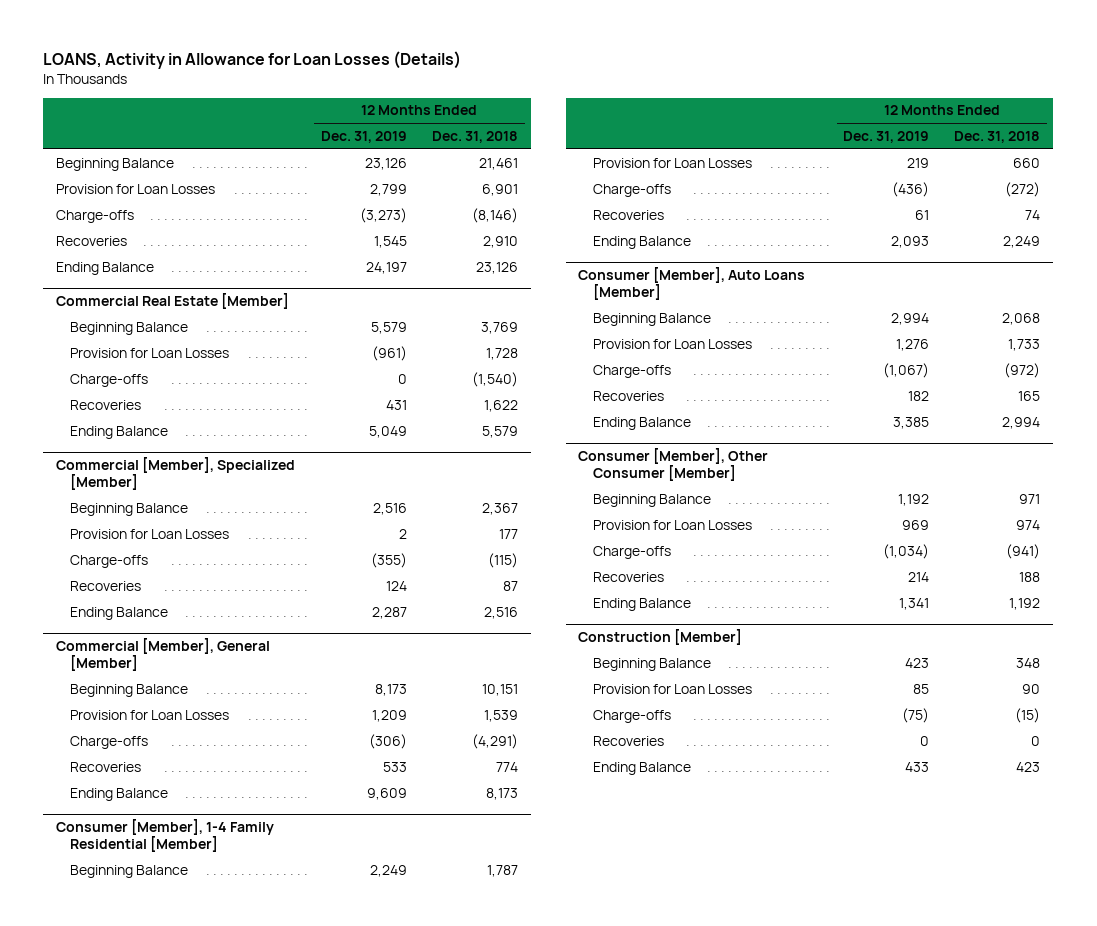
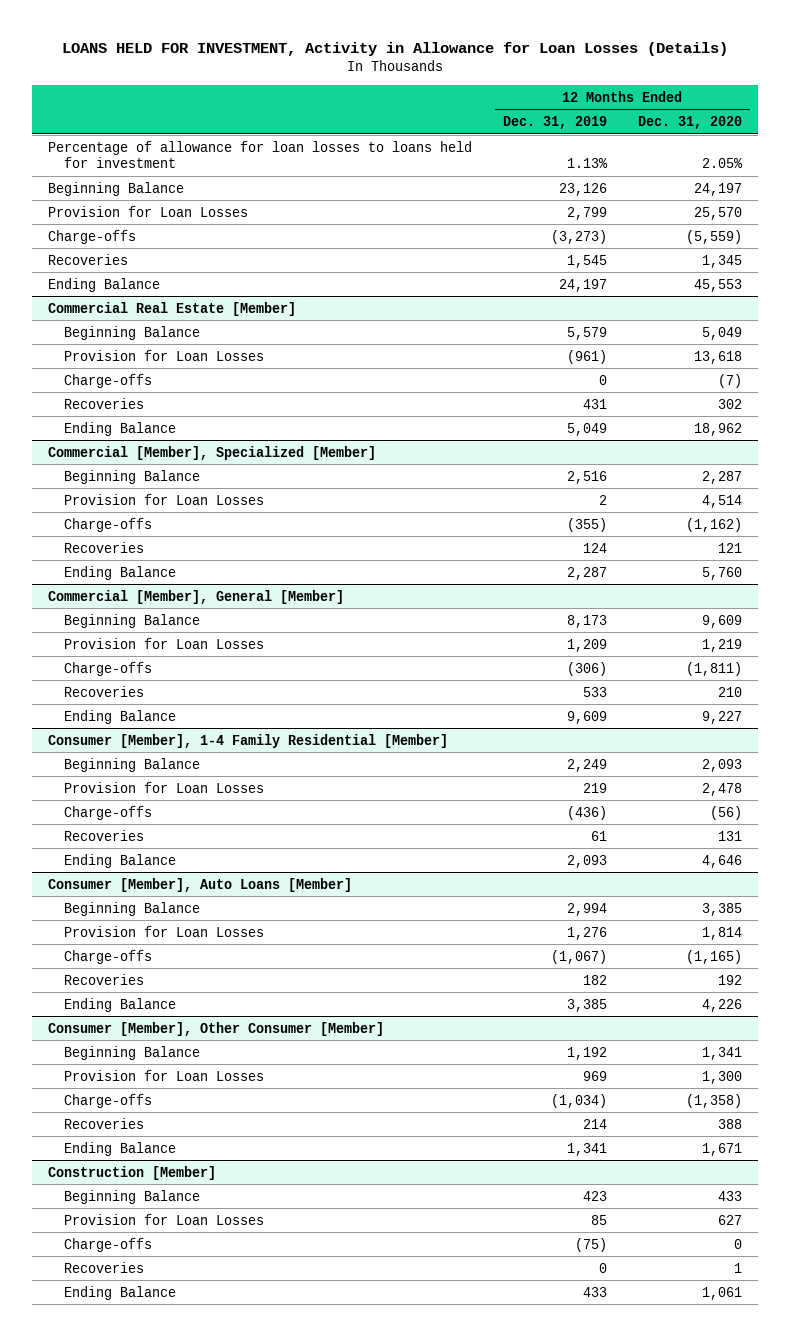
[43,50,462,69] LOANS, Activity in Allowance for Loan Losses (Details) -> [61,41,728,56] LOANS HELD FOR INVESTMENT, Activity in Allowance for Loan Losses (Details)
[432,131,519,144] Dec. 31, 2018 -> none
none -> [638,116,743,130] Dec. 31, 2020
none -> [47,140,472,169] Percentage of allowance for loan losses to loans held for investment

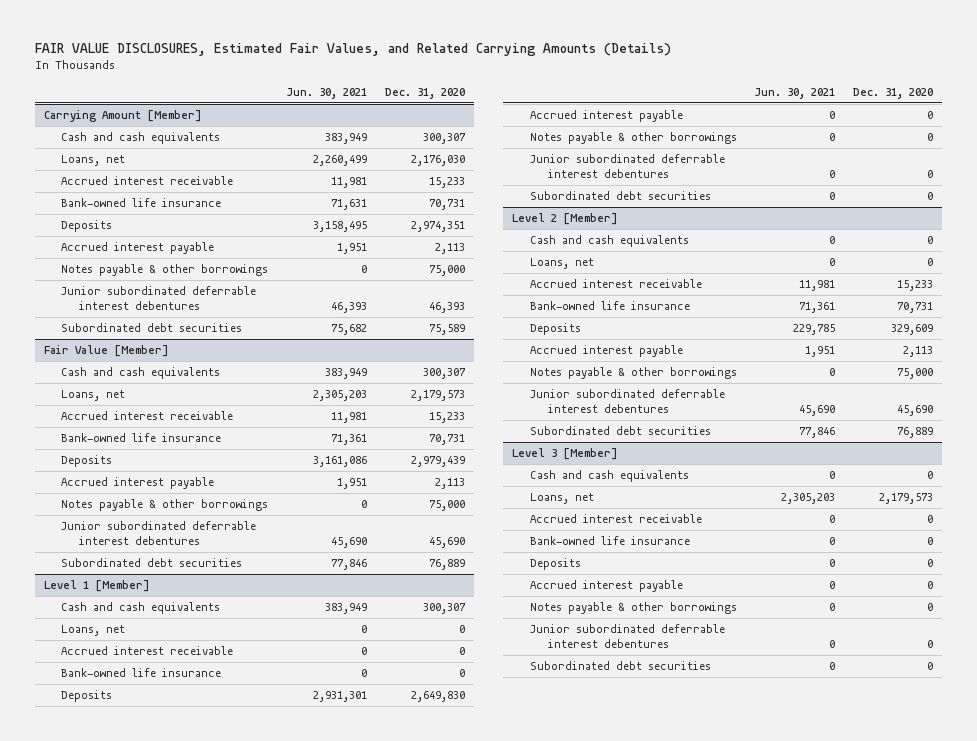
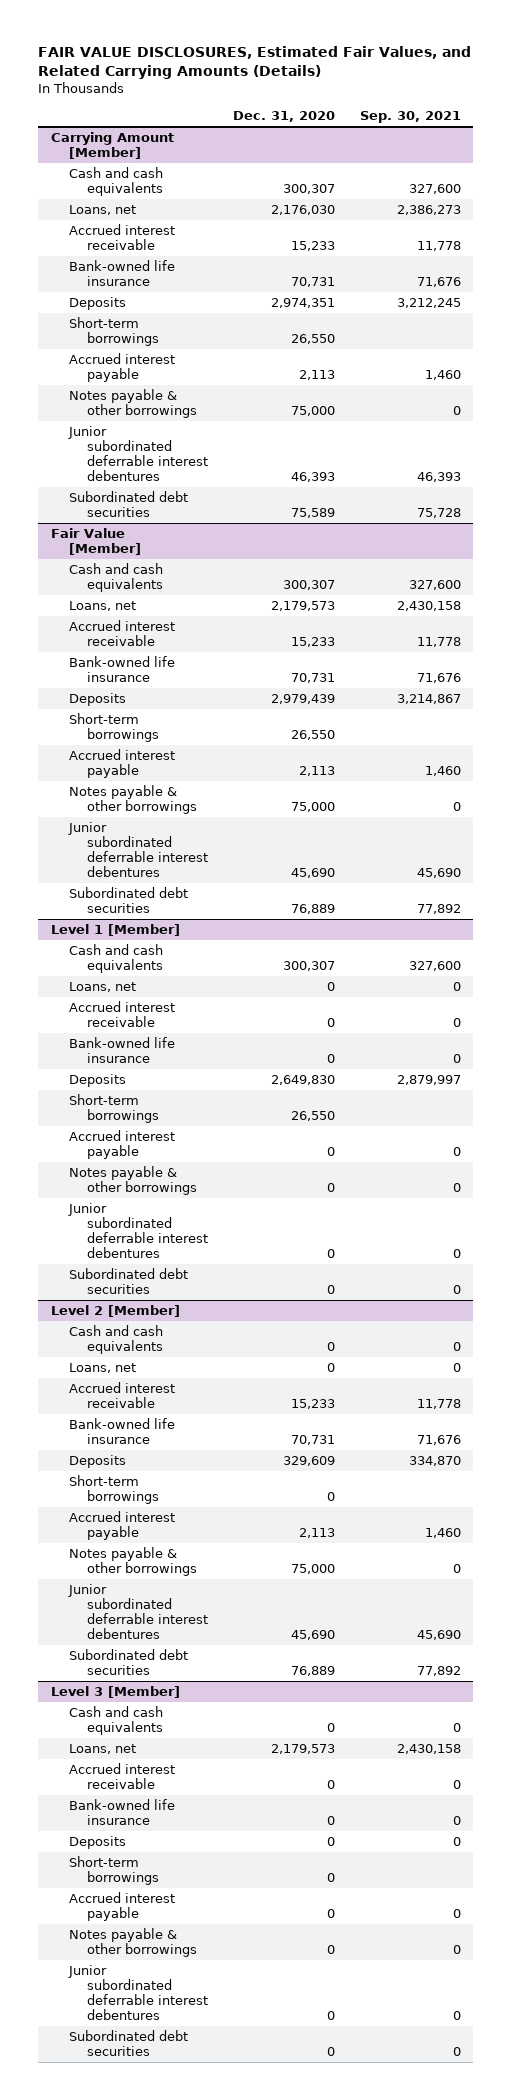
[286,87,368,99] Jun. 30, 2021 -> none
none -> [359,111,461,124] Sep. 30, 2021
none -> [68,317,159,346] Short-term borrowings
none -> [68,713,159,742] Short-term borrowings
none -> [68,1094,159,1123] Short-term borrowings
none -> [68,1475,159,1504] Short-term borrowings
none -> [68,1856,159,1885] Short-term borrowings

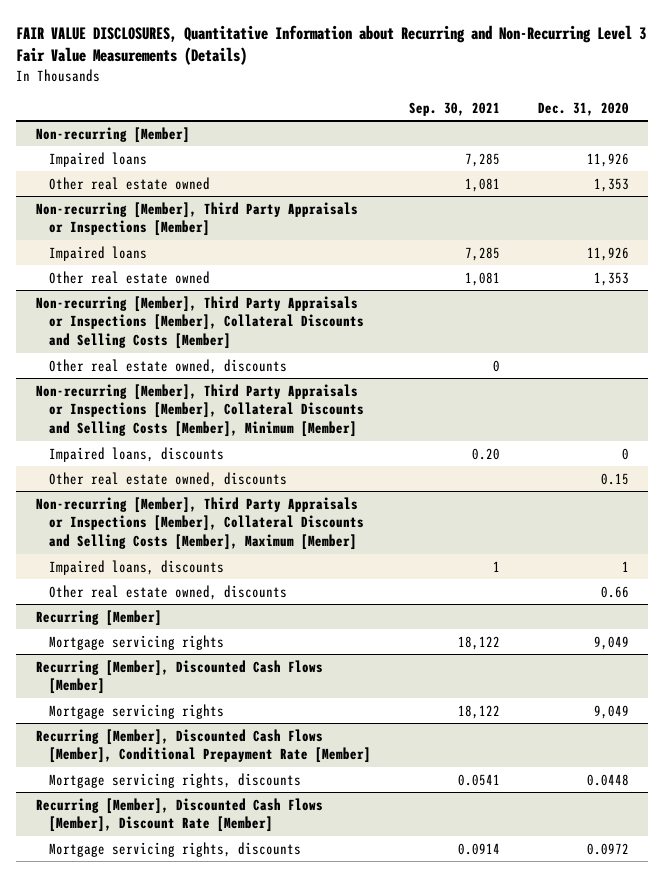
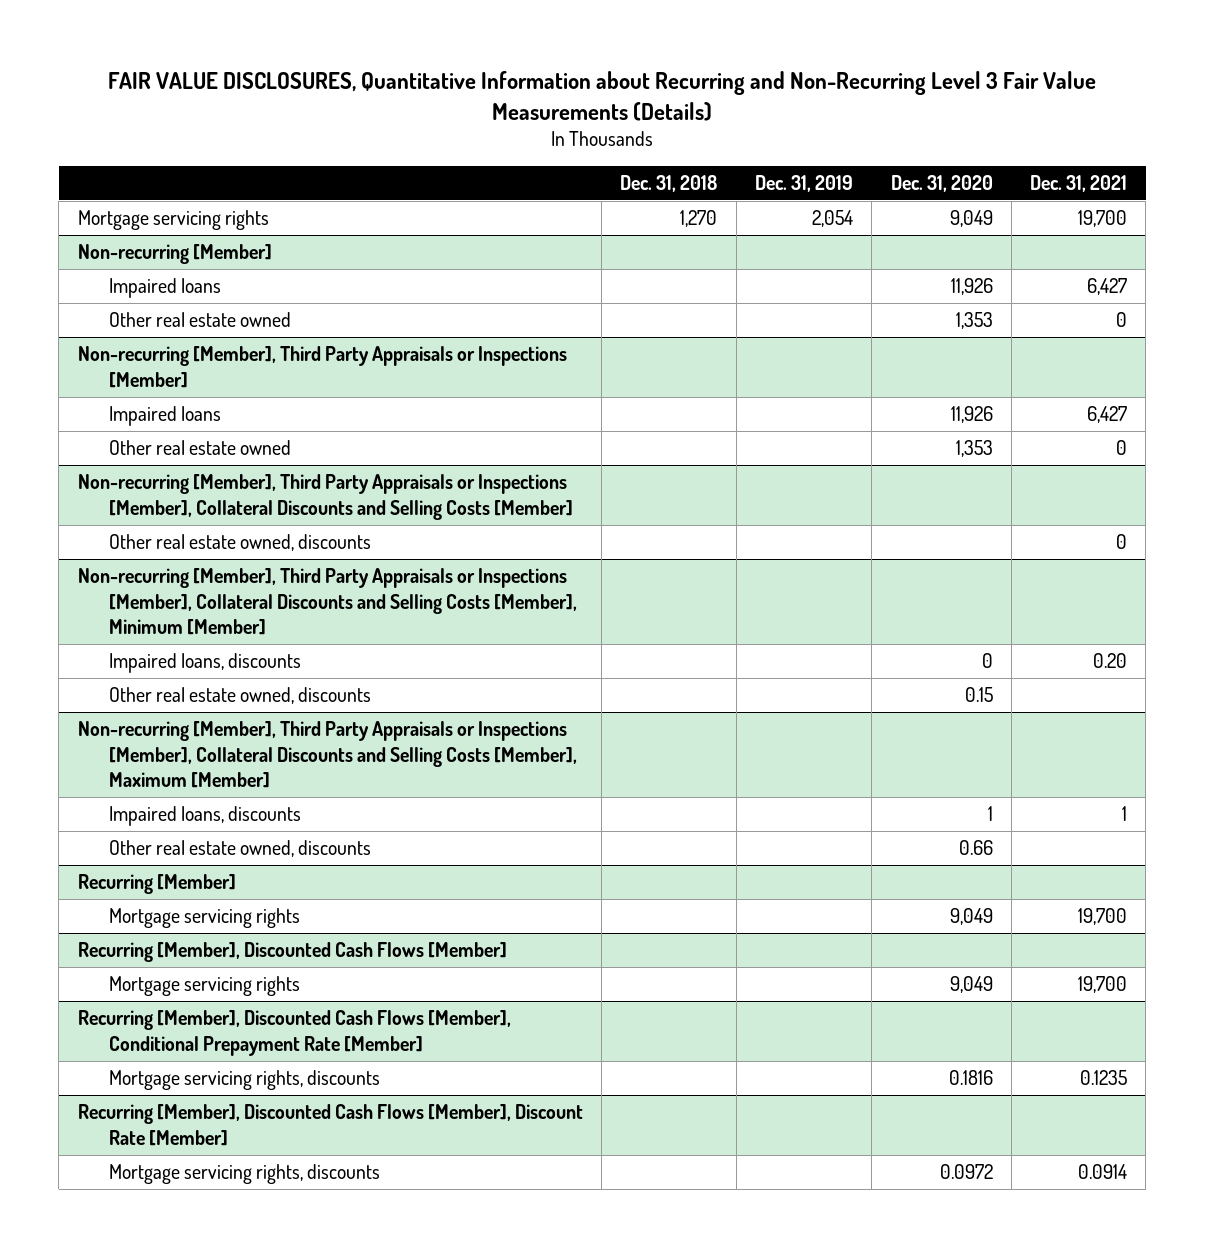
[409,101,501,116] Sep. 30, 2021 -> none
none -> [620,174,718,192] Dec. 31, 2018
none -> [754,174,853,192] Dec. 31, 2019
none -> [1030,174,1128,192] Dec. 31, 2021
none -> [77,210,269,231] Mortgage servicing rights
[587,773,630,786] 0.0448 -> [948,1070,993,1086] 0.1816

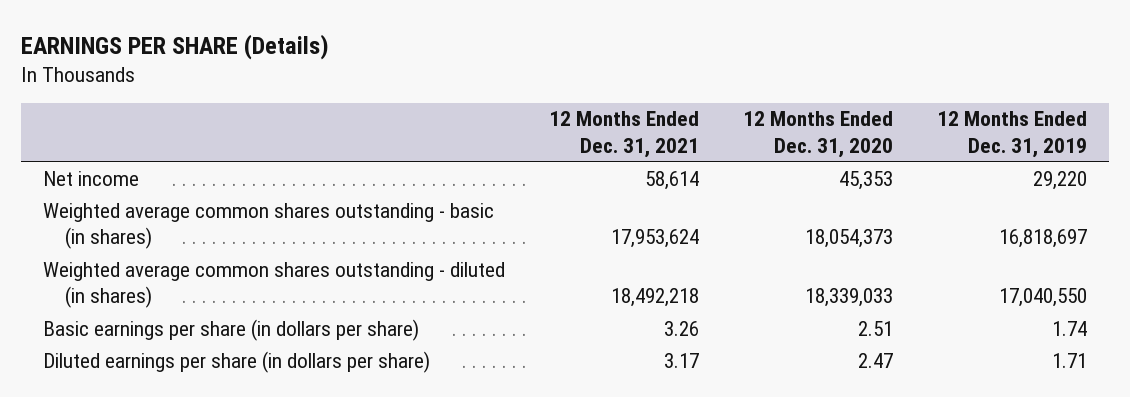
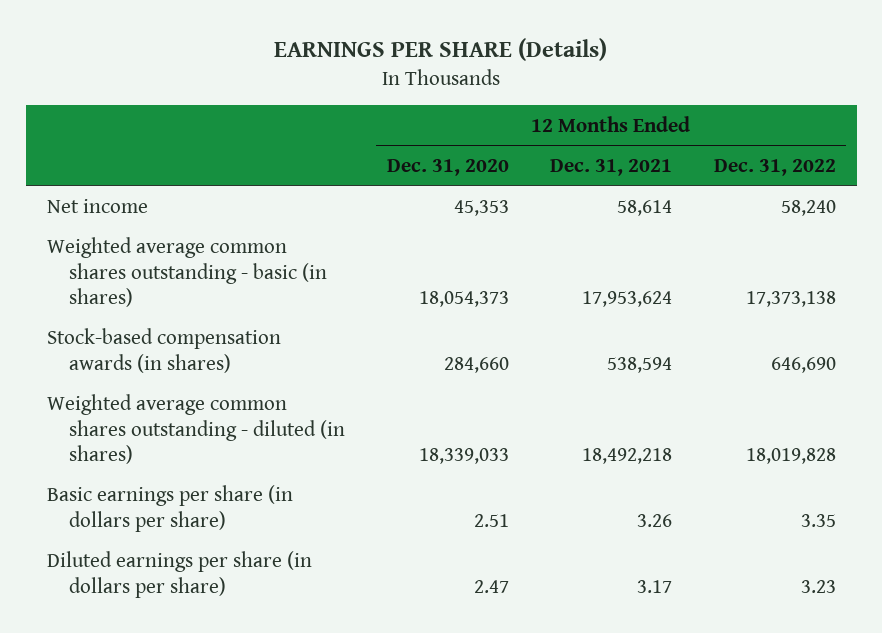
[936,111,1087,158] 12 Months Ended Dec. 31, 2019 -> none
none -> [713,159,836,177] Dec. 31, 2022
none -> [46,328,281,373] Stock-based compensation awards (in shares)

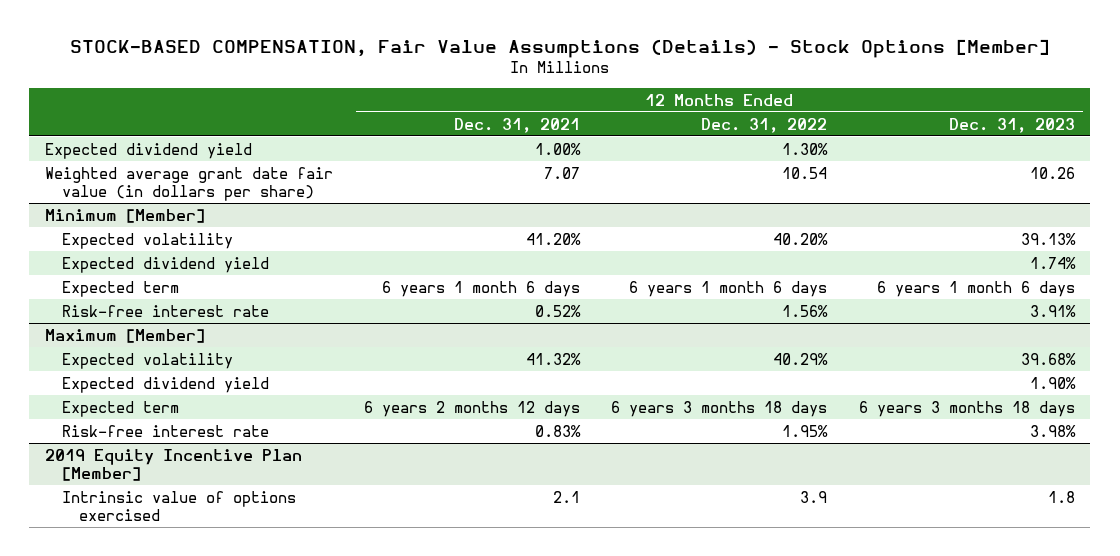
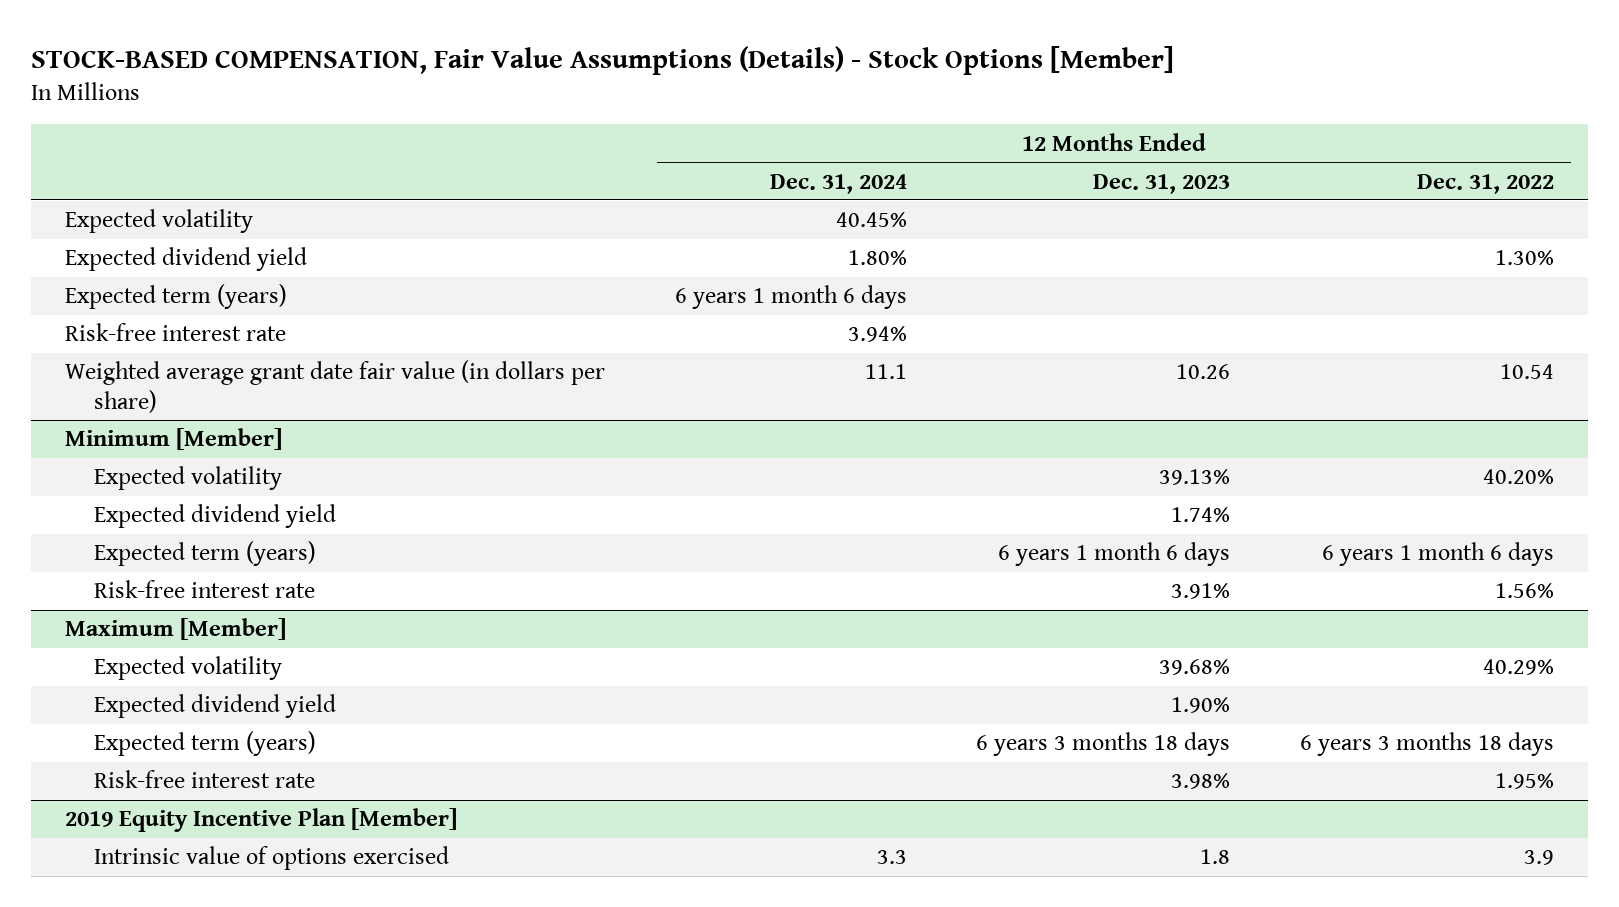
[454,117,581,133] Dec. 31, 2021 -> none
none -> [769,173,907,194] Dec. 31, 2024
none -> [65,209,254,234] Expected volatility
none -> [65,284,288,310] Expected term (years)
none -> [65,323,287,342] Risk-free interest rate
[61,280,179,297] Expected term -> [93,541,316,567] Expected term (years)
[61,400,179,417] Expected term -> [93,731,316,757] Expected term (years)

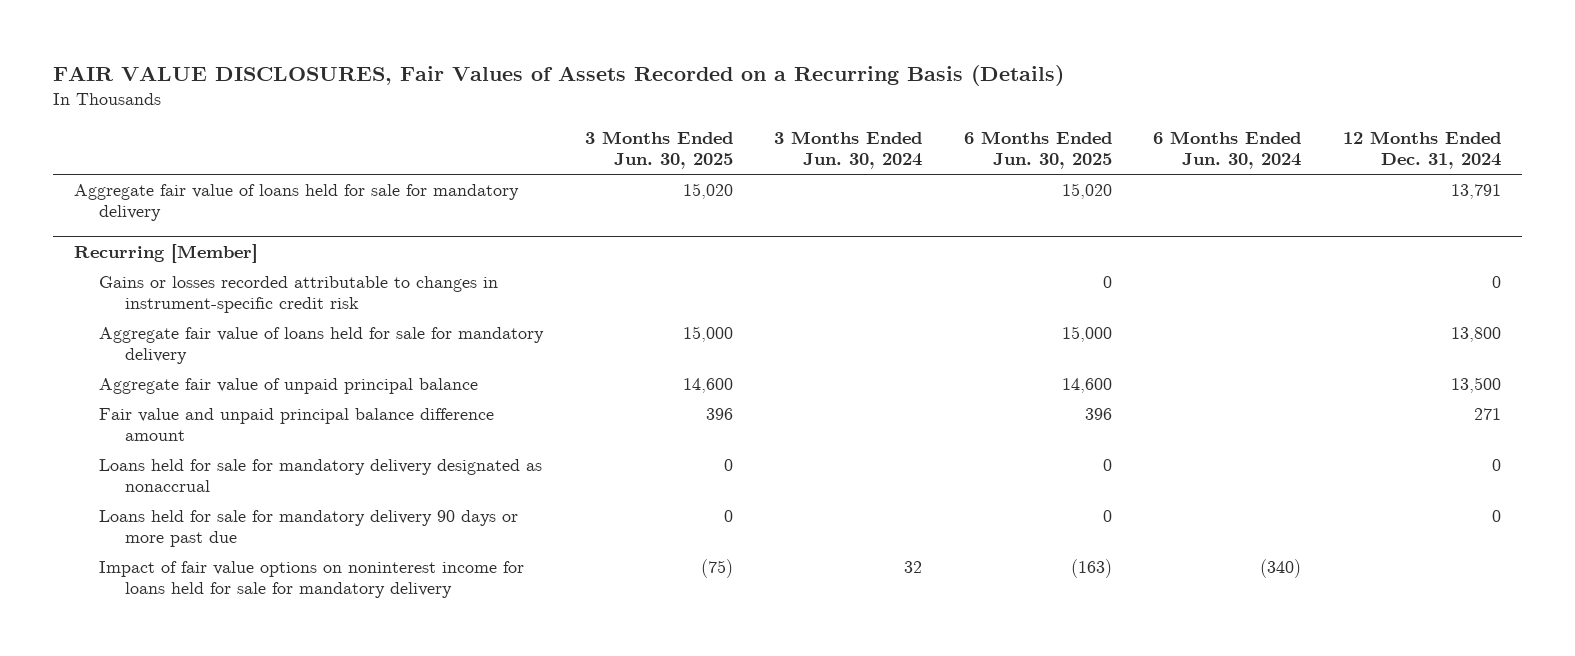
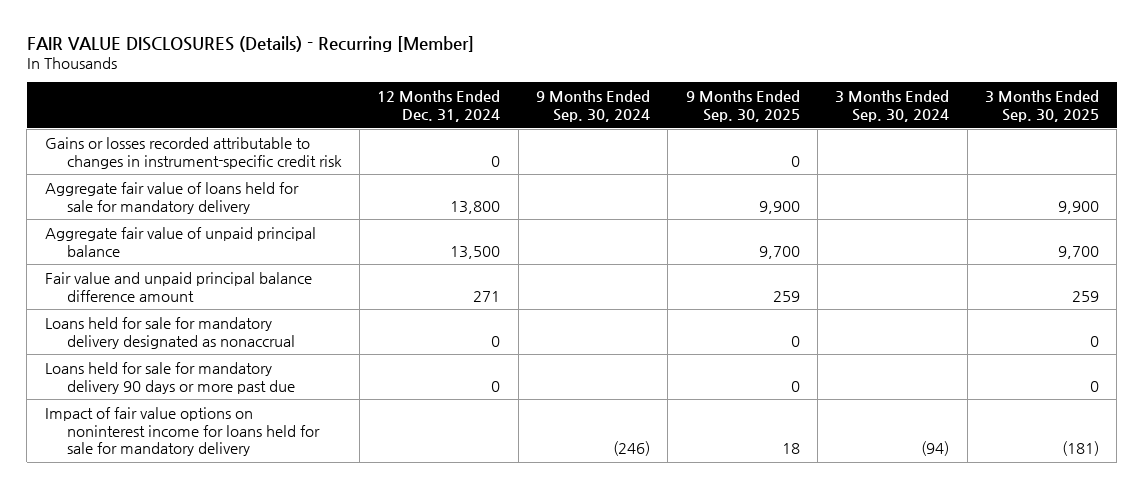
[52,64,1064,86] FAIR VALUE DISCLOSURES, Fair Values of Assets Recorded on a Recurring Basis (Details) -> [26,35,474,52] FAIR VALUE DISCLOSURES (Details) - Recurring [Member]
[584,131,733,170] 3 Months Ended Jun. 30, 2025 -> none
[774,131,923,170] 3 Months Ended Jun. 30, 2024 -> none
[963,131,1112,170] 6 Months Ended Jun. 30, 2025 -> none
[1153,131,1302,170] 6 Months Ended Jun. 30, 2024 -> none
none -> [536,90,651,122] 9 Months Ended Sep. 30, 2024
none -> [685,90,800,122] 9 Months Ended Sep. 30, 2025
none -> [835,90,950,122] 3 Months Ended Sep. 30, 2024
none -> [985,90,1100,122] 3 Months Ended Sep. 30, 2025
[73,184,519,222] Aggregate fair value of loans held for sale for mandatory delivery -> none
[73,243,258,263] Recurring [Member] -> none

